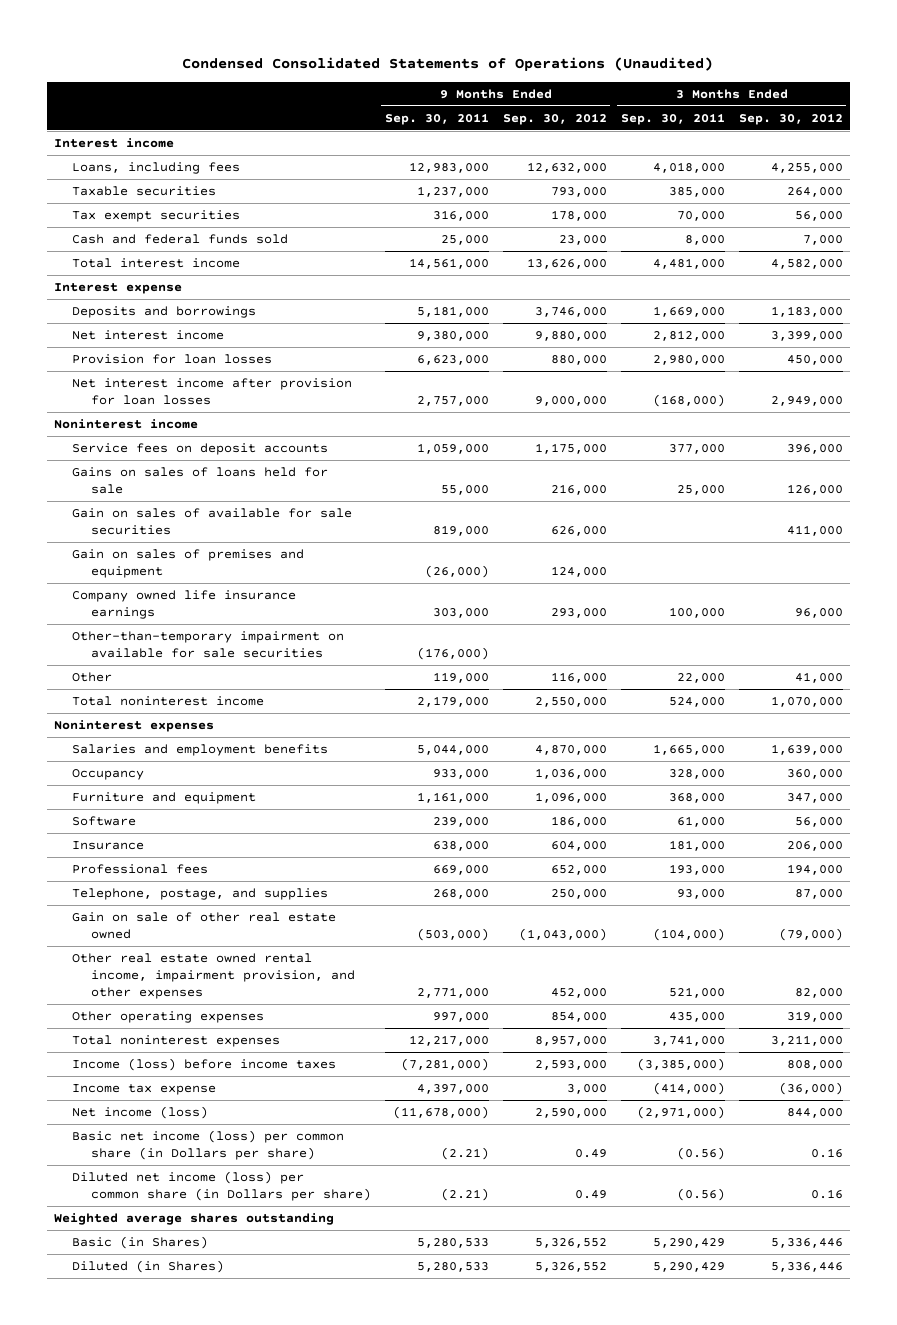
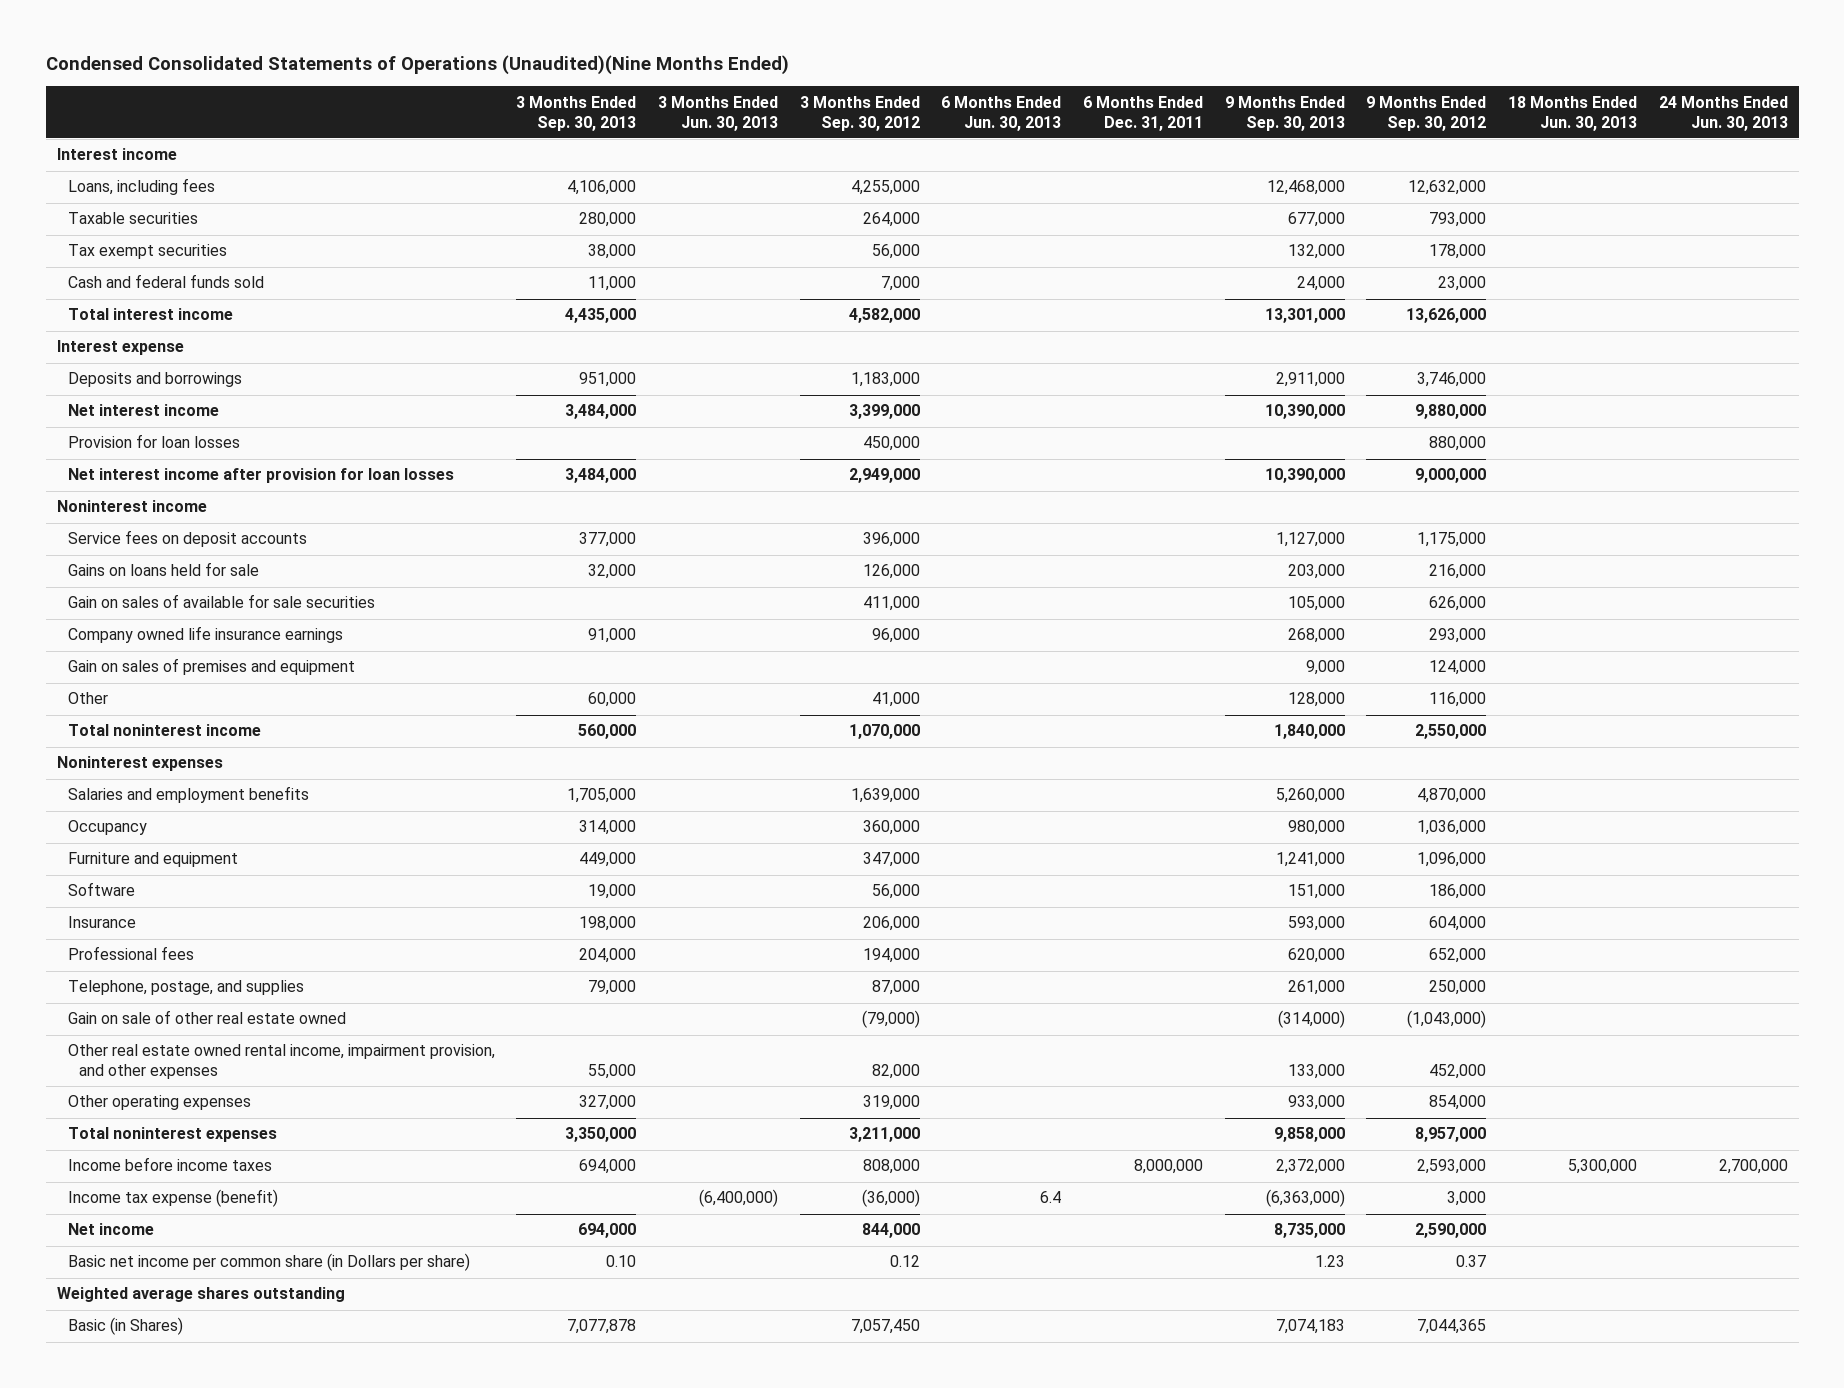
[182,57,714,72] Condensed Consolidated Statements of Operations (Unaudited) -> [45,55,789,76] Condensed Consolidated Statements of Operations (Unaudited)(Nine Months Ended)
[384,112,489,125] Sep. 30, 2011 -> none
[620,112,725,125] Sep. 30, 2011 -> none
none -> [516,95,637,131] 3 Months Ended Sep. 30, 2013
none -> [658,95,779,131] 3 Months Ended Jun. 30, 2013
none -> [941,95,1062,131] 6 Months Ended Jun. 30, 2013
none -> [1083,95,1204,131] 6 Months Ended Dec. 31, 2011
none -> [1224,95,1345,131] 9 Months Ended Sep. 30, 2013
none -> [1508,95,1638,131] 18 Months Ended Jun. 30, 2013
none -> [1658,95,1788,131] 24 Months Ended Jun. 30, 2013
[72,466,329,495] Gains on sales of loans held for sale -> [67,562,259,577] Gains on loans held for sale
[72,630,345,659] Other-than-temporary impairment on available for sale securities -> none
[72,548,305,579] Gain on sales of premises and equipment -> [67,658,355,676] Gain on sales of premises and equipment
[72,1170,371,1202] Diluted net income (loss) per common share (in Dollars per share) -> none
[72,1057,337,1071] Income (loss) before income taxes -> [67,1157,272,1172] Income before income taxes
[72,1083,217,1095] Income tax expense -> [67,1189,278,1208] Income tax expense (benefit)
[72,1105,209,1119] Net income (loss) -> [67,1223,154,1236] Net income
[72,1129,345,1161] Basic net income (loss) per common share (in Dollars per share) -> [67,1253,470,1272] Basic net income per common share (in Dollars per share)
[574,1149,607,1159] 0.49 -> [1456,1255,1487,1268] 0.37
[810,1148,843,1159] 0.16 -> [889,1255,920,1268] 0.12
[72,1259,225,1273] Diluted (in Shares) -> none
[534,1237,607,1248] 5,326,552 -> [1417,1319,1487,1335] 7,044,365
[770,1237,843,1248] 5,336,446 -> [850,1319,920,1335] 7,057,450

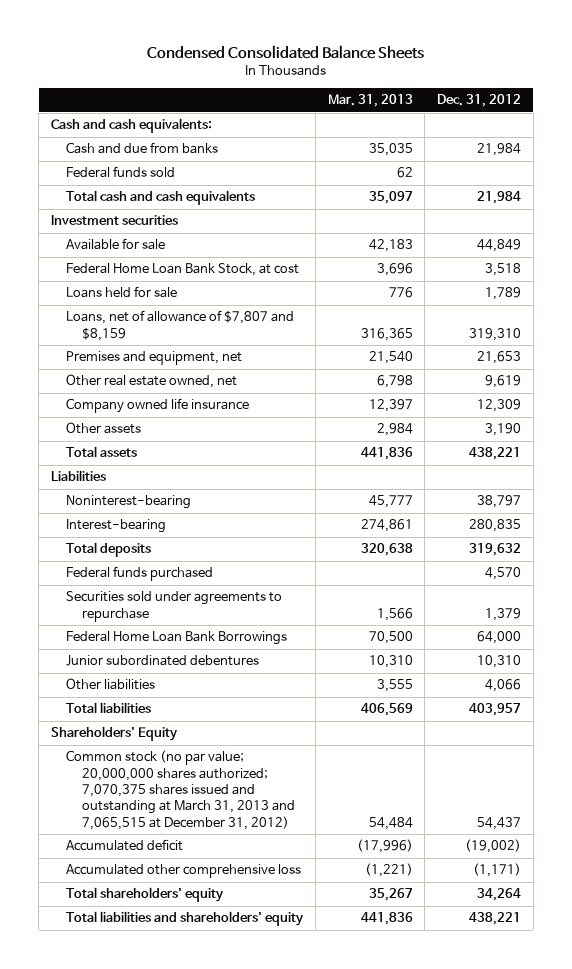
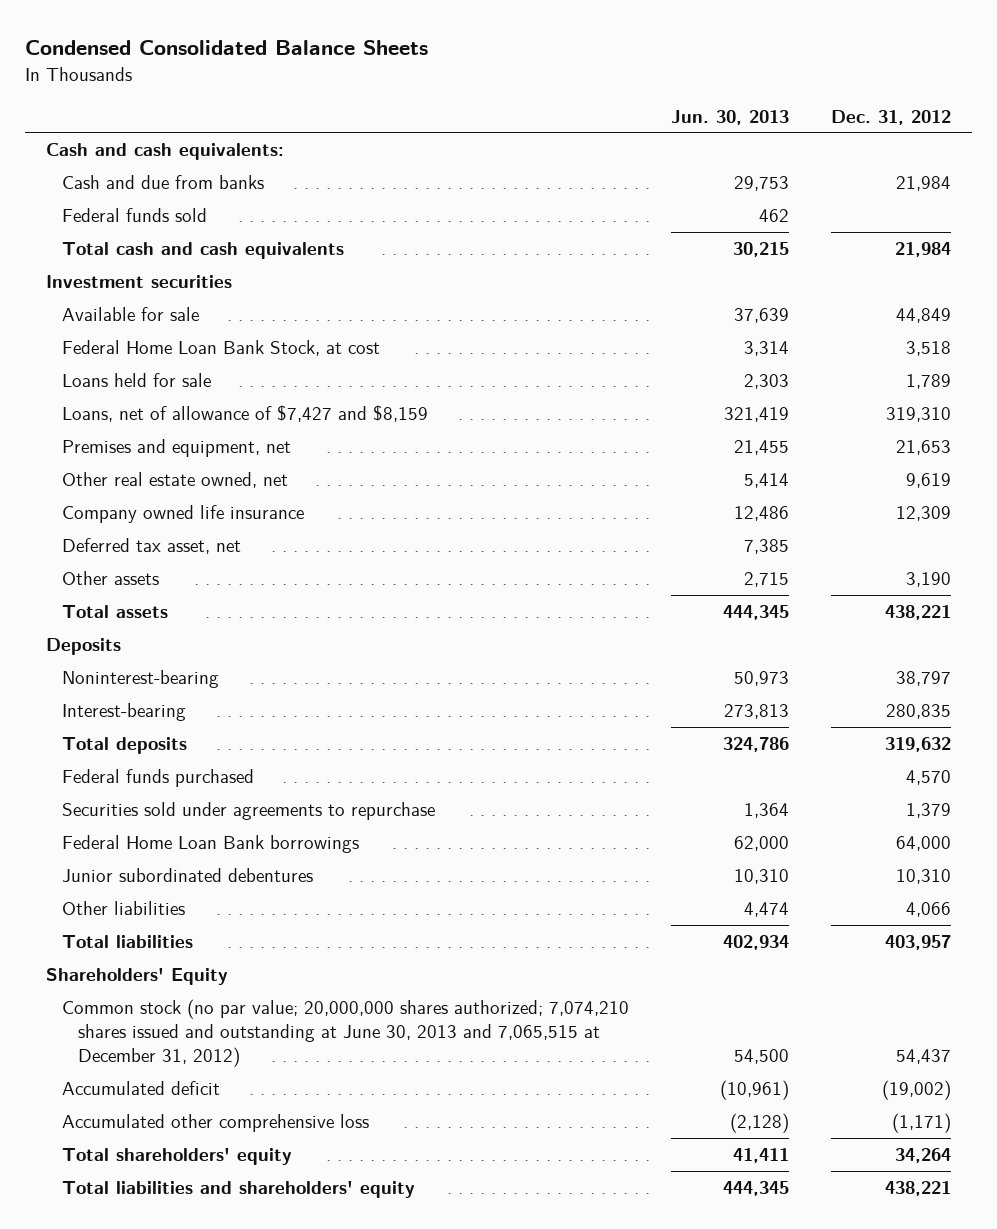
[327,94,413,108] Mar. 31, 2013 -> none
none -> [670,109,789,125] Jun. 30, 2013
[66,310,295,341] Loans, net of allowance of $7,807 and $8,159 -> [62,404,429,422] Loans, net of allowance of $7,427 and $8,159
none -> [62,537,242,554] Deferred tax asset, net
[50,470,106,482] Liabilities -> none
none -> [45,637,121,655] Deposits
[66,631,288,646] Federal Home Loan Bank Borrowings -> [62,834,360,853] Federal Home Loan Bank borrowings
[66,750,295,830] Common stock (no par value; 20,000,000 shares authorized; 7,070,375 shares issued and outstanding at March 31, 2013 and 7,065,515 at December 31, 2012) -> [62,998,630,1067] Common stock (no par value; 20,000,000 shares authorized; 7,074,210 shares issued and outstanding at June 30, 2013 and 7,065,515 at December 31, 2012)

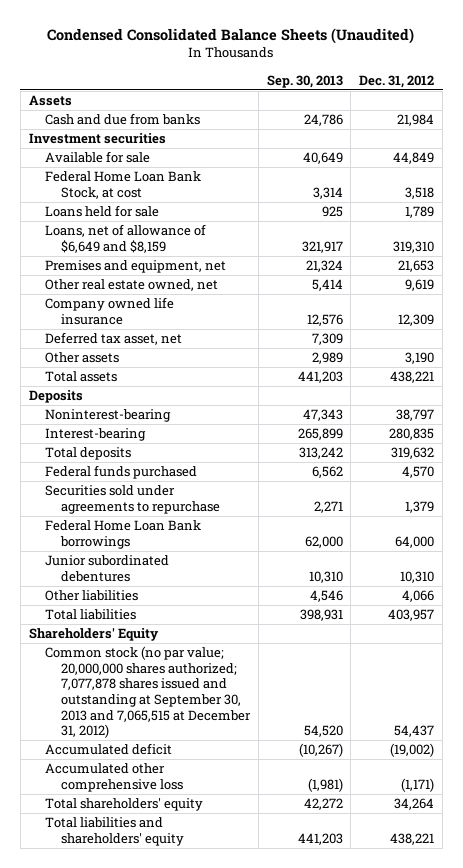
[25,39,429,55] Condensed Consolidated Balance Sheets -> [47,28,415,45] Condensed Consolidated Balance Sheets (Unaudited)
[670,109,789,125] Jun. 30, 2013 -> none
none -> [266,74,343,88] Sep. 30, 2013
[45,142,284,160] Cash and cash equivalents: -> none
none -> [28,95,72,107] Assets
[62,207,208,222] Federal funds sold -> none
[62,241,345,259] Total cash and cash equivalents -> none
[62,404,429,422] Loans, net of allowance of $7,427 and $8,159 -> [44,224,206,253] Loans, net of allowance of $6,649 and $8,159
[62,998,630,1067] Common stock (no par value; 20,000,000 shares authorized; 7,074,210 shares issued and outstanding at June 30, 2013 and 7,065,515 at December 31, 2012) -> [44,646,251,739] Common stock (no par value; 20,000,000 shares authorized; 7,077,878 shares issued and outstanding at September 30, 2013 and 7,065,515 at December 31, 2012)

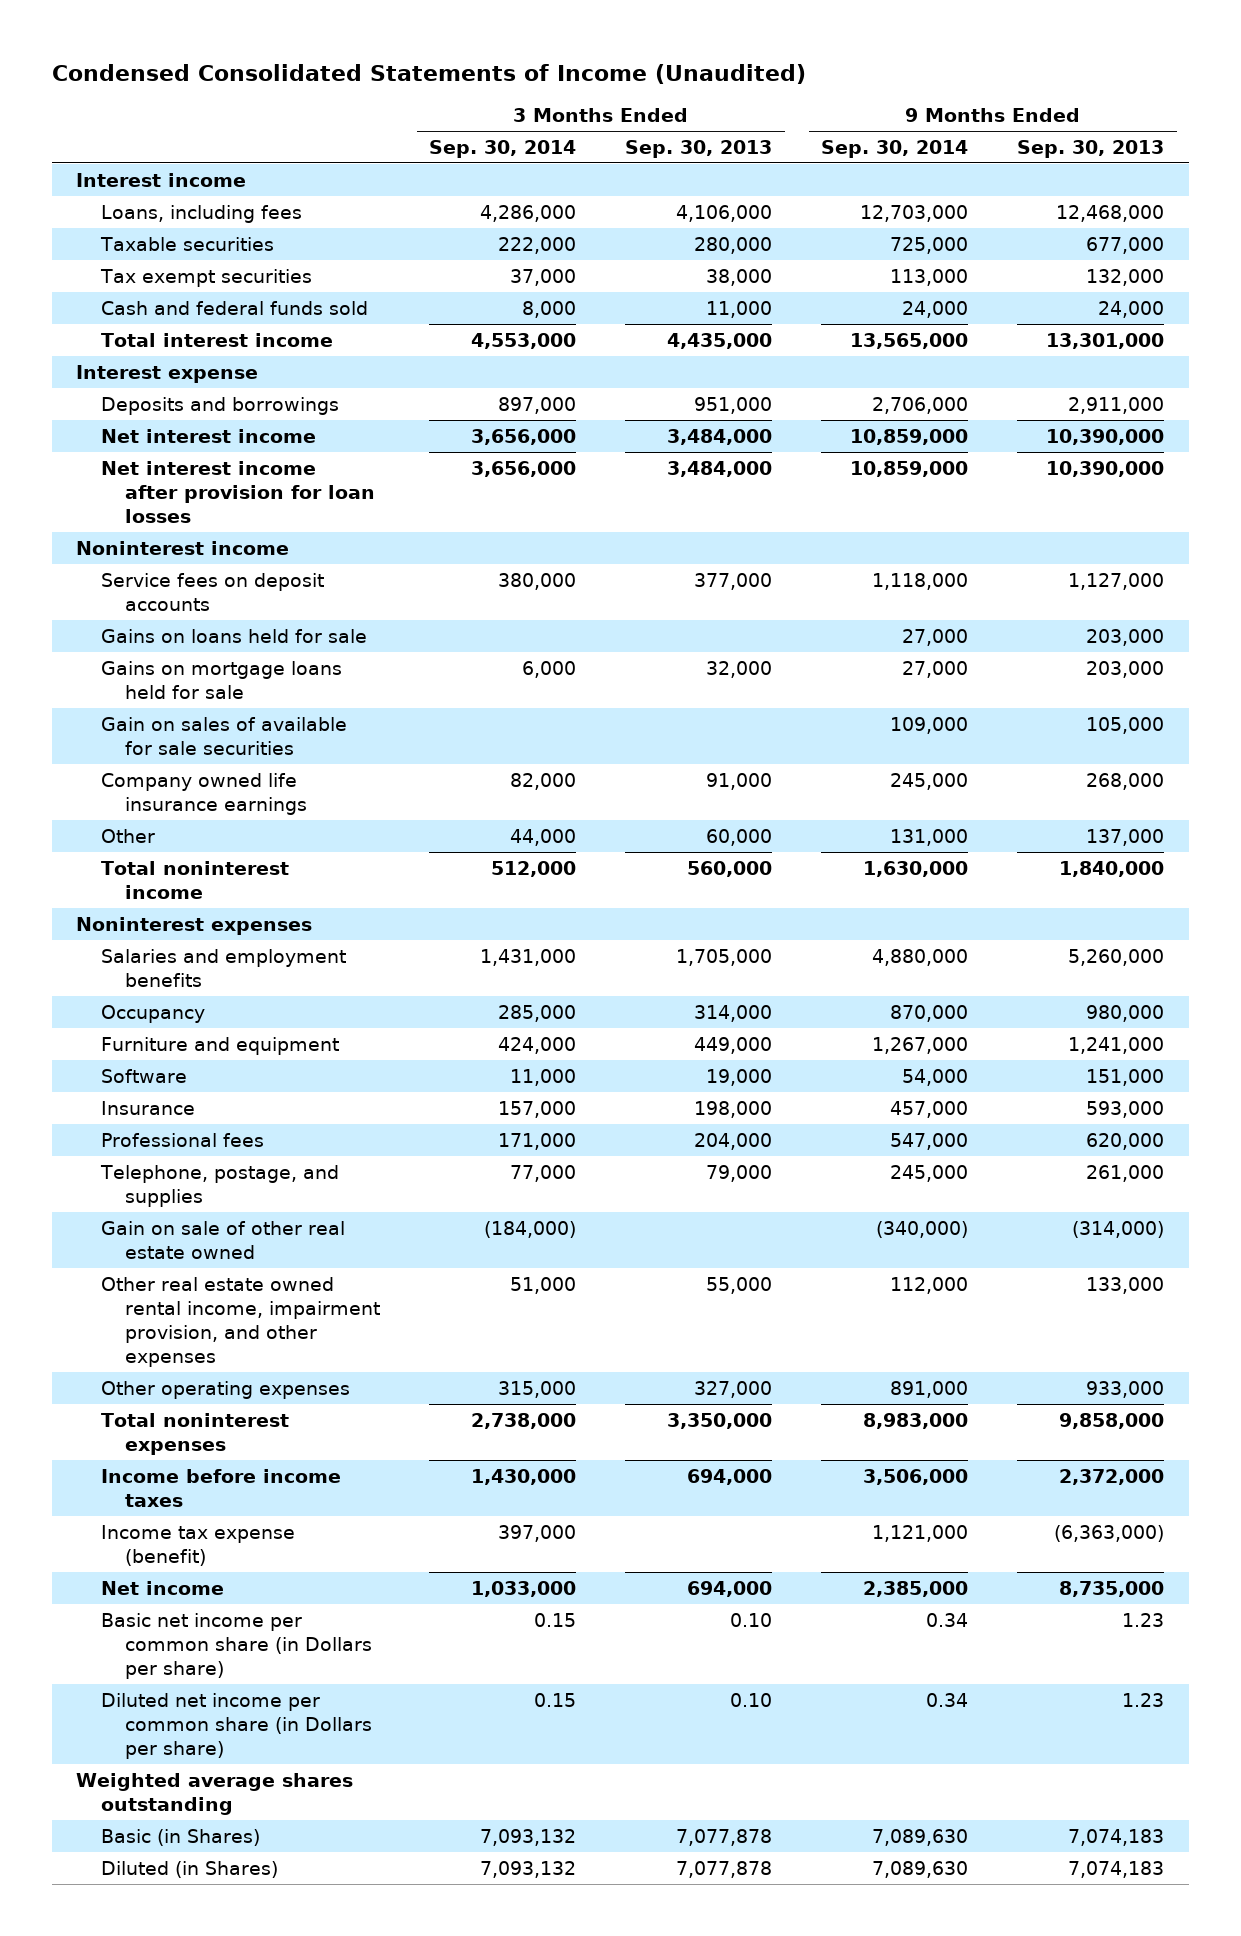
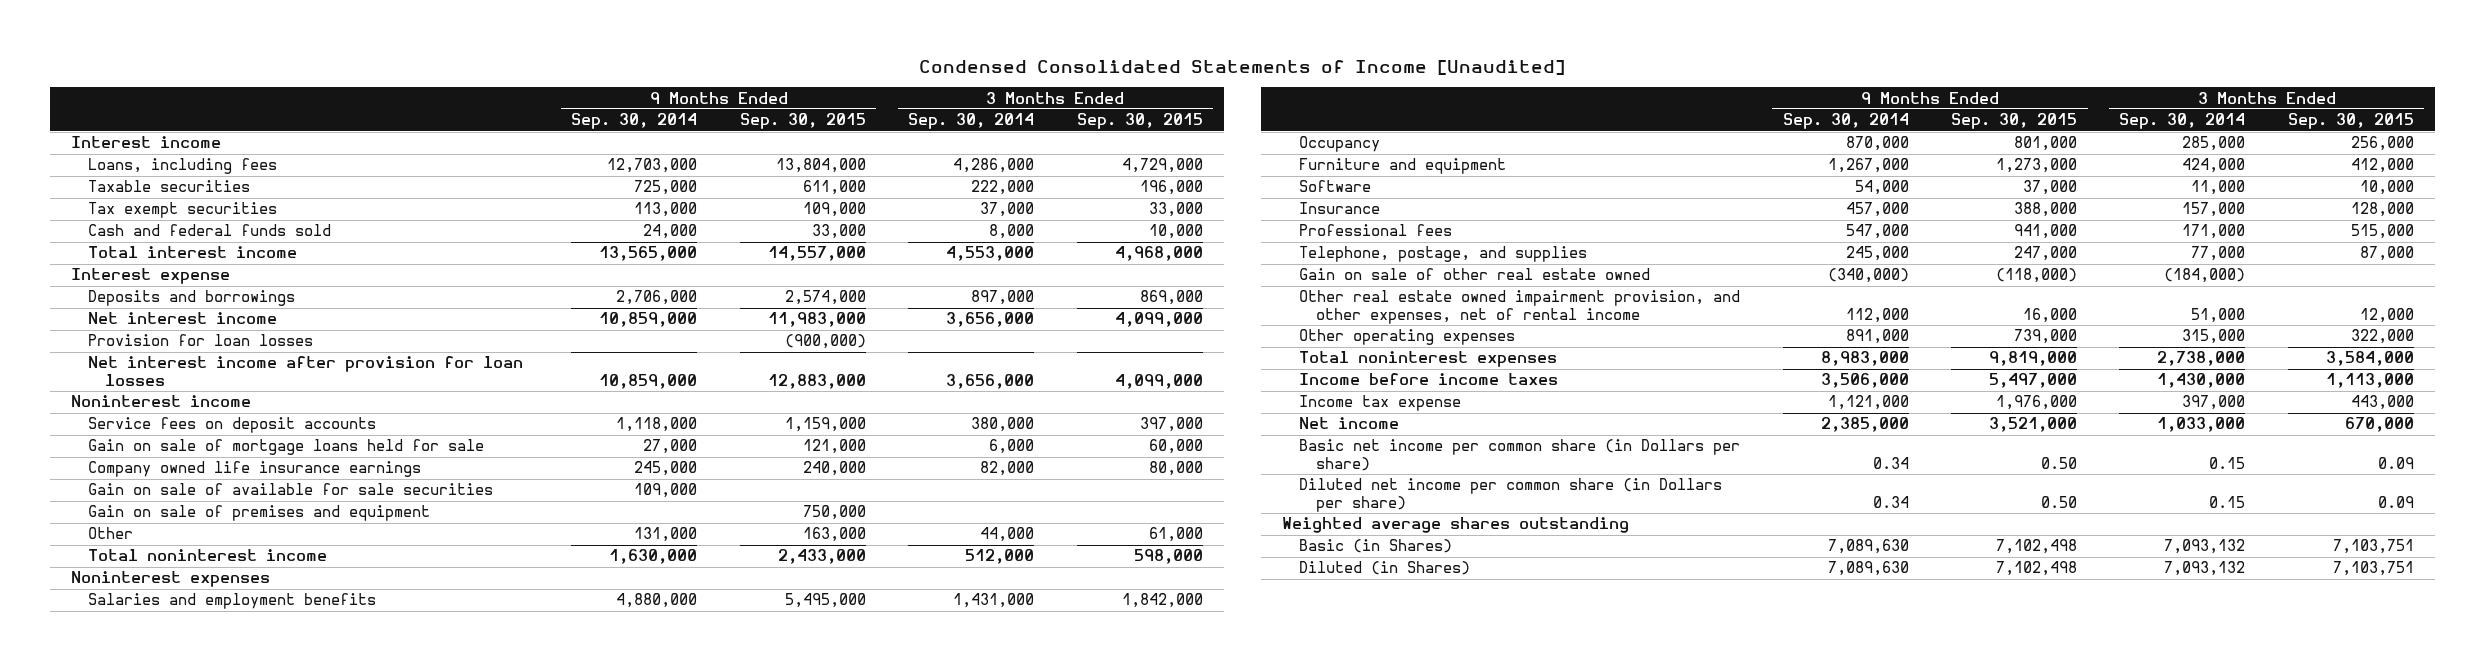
[51,63,806,84] Condensed Consolidated Statements of Income (Unaudited) -> [919,59,1566,75] Condensed Consolidated Statements of Income [Unaudited]
[625,139,773,158] Sep. 30, 2013 -> none
[1017,139,1165,158] Sep. 30, 2013 -> none
none -> [739,113,866,130] Sep. 30, 2015
none -> [1076,113,1203,130] Sep. 30, 2015
none -> [88,334,314,347] Provision for loan losses
[100,628,367,643] Gains on loans held for sale -> none
[100,716,347,755] Gain on sales of available for sale securities -> none
[100,660,342,699] Gains on mortgage loans held for sale -> [88,439,485,456] Gain on sale of mortgage loans held for sale
none -> [88,483,494,496] Gain on sale of available for sale securities
none -> [88,505,431,522] Gain on sale of premises and equipment
[100,1276,381,1368] Other real estate owned rental income, impairment provision, and other expenses -> [1299,290,1741,325] Other real estate owned impairment provision, and other expenses, net of rental income
[100,1524,295,1566] Income tax expense (benefit) -> [1299,395,1462,412] Income tax expense

